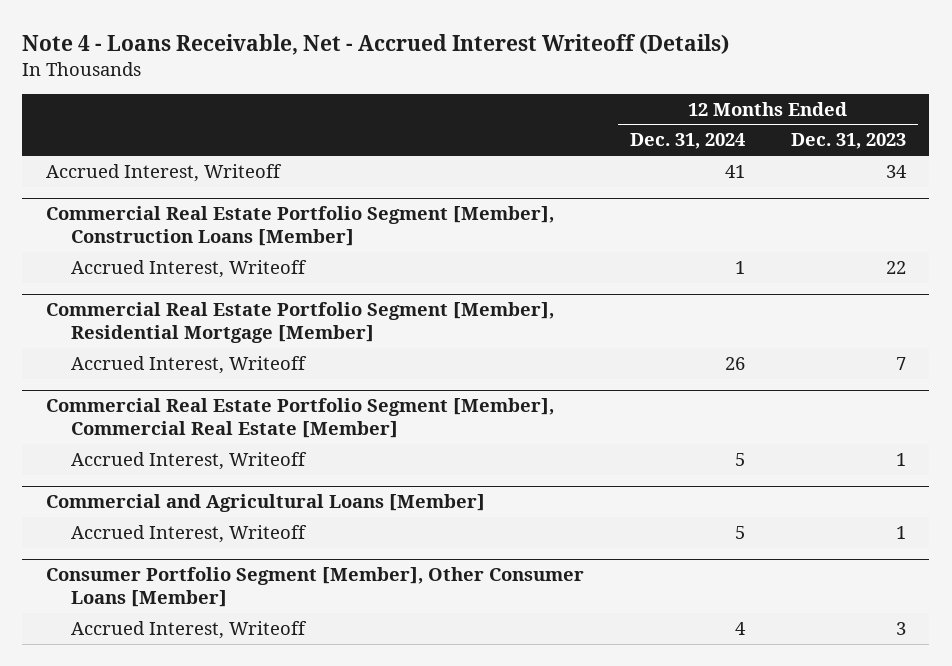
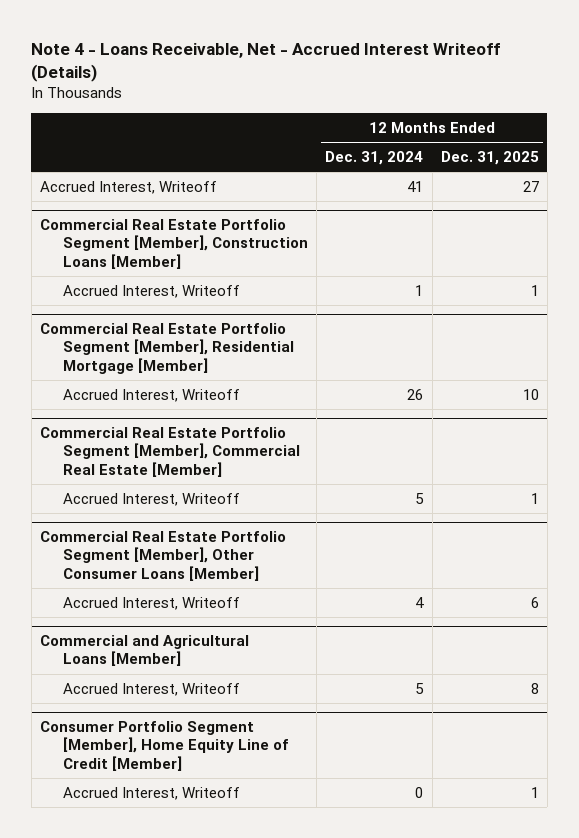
[791,133,907,150] Dec. 31, 2023 -> none
none -> [440,150,539,165] Dec. 31, 2025
none -> [40,531,287,581] Commercial Real Estate Portfolio Segment [Member], Other Consumer Loans [Member]
none -> [63,596,241,610] Accrued Interest, Writeoff
[45,567,584,608] Consumer Portfolio Segment [Member], Other Consumer Loans [Member] -> none
none -> [40,721,290,771] Consumer Portfolio Segment [Member], Home Equity Line of Credit [Member]
[734,621,746,635] 4 -> [415,786,424,798] 0

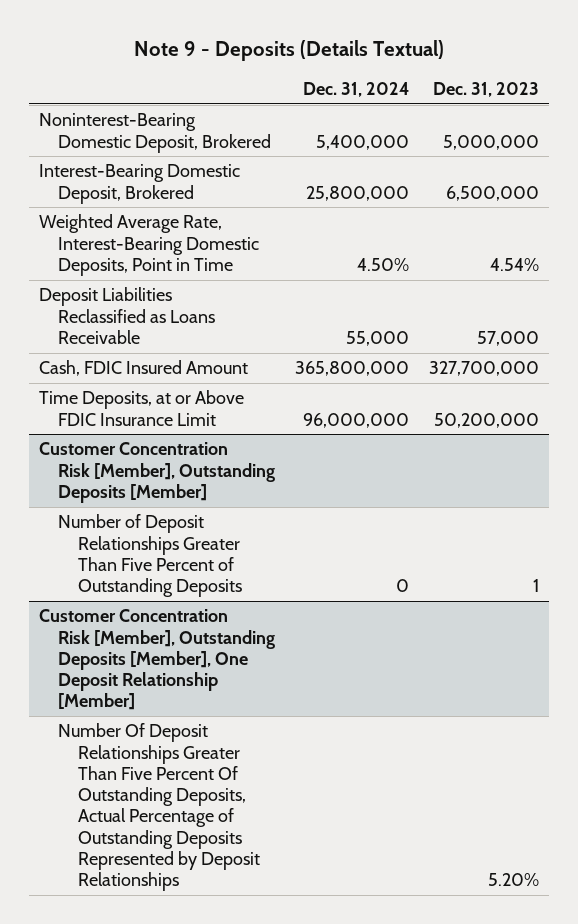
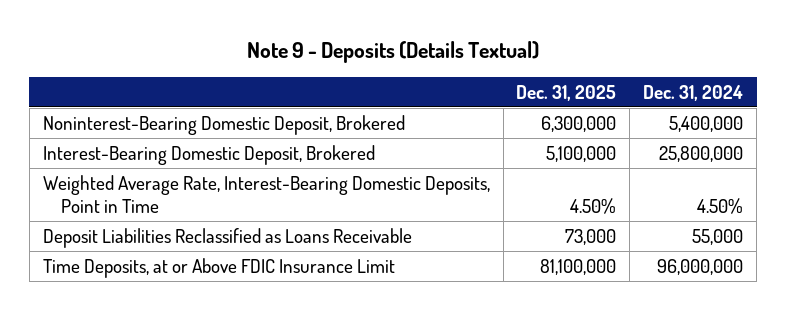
[433,82,540,98] Dec. 31, 2023 -> none
none -> [516,84,617,101] Dec. 31, 2025
[38,360,248,377] Cash, FDIC Insured Amount -> none
[38,442,276,503] Customer Concentration Risk [Member], Outstanding Deposits [Member] -> none
[58,514,243,598] Number of Deposit Relationships Greater Than Five Percent of Outstanding Deposits -> none
[38,609,276,711] Customer Concentration Risk [Member], Outstanding Deposits [Member], One Deposit Relationship [Member] -> none
[58,723,261,892] Number Of Deposit Relationships Greater Than Five Percent Of Outstanding Deposits, Actual Percentage of Outstanding Deposits Represented by Deposit Relationships -> none

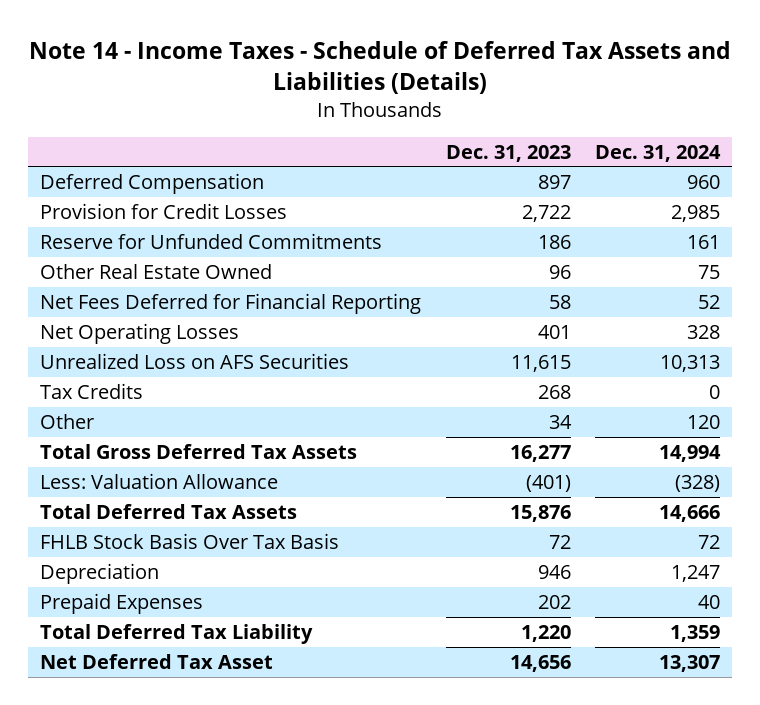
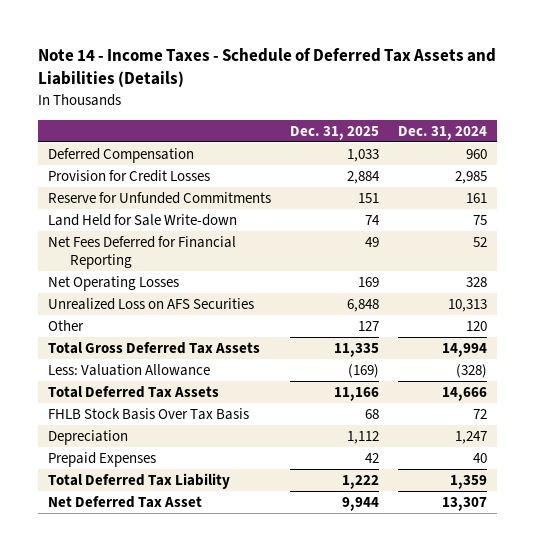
[445,144,571,162] Dec. 31, 2023 -> none
none -> [289,125,379,140] Dec. 31, 2025
[40,263,273,279] Other Real Estate Owned -> [47,214,237,227] Land Held for Sale Write-down
[40,382,144,399] Tax Credits -> none

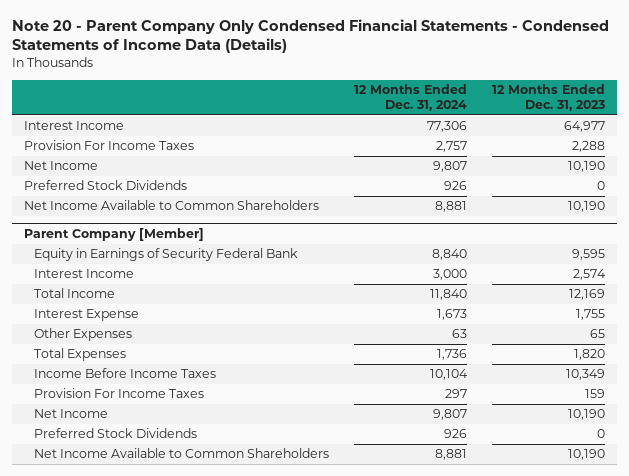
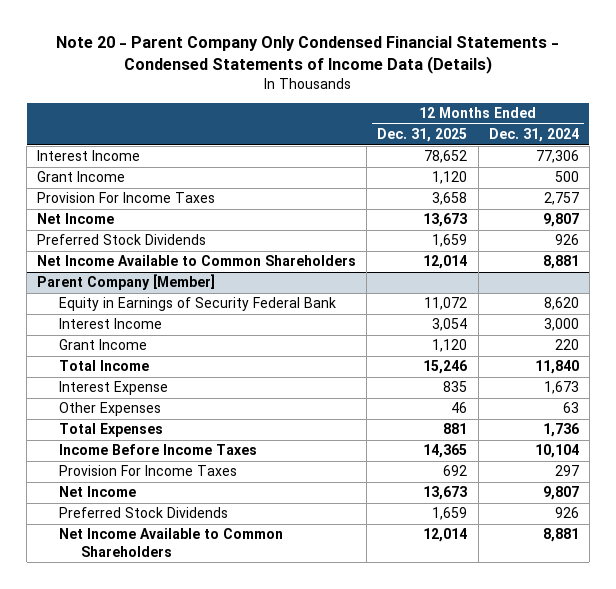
[491,84,605,112] 12 Months Ended Dec. 31, 2023 -> none
none -> [377,128,468,143] Dec. 31, 2025
none -> [37,171,126,183] Grant Income
[432,249,468,261] 8,840 -> [543,297,579,311] 8,620
none -> [59,339,148,351] Grant Income

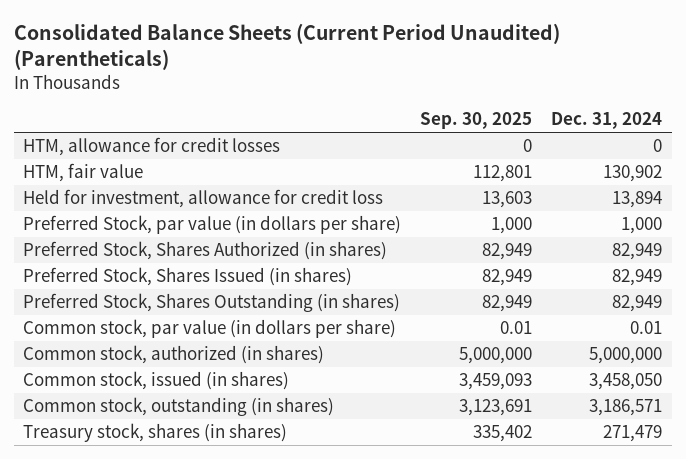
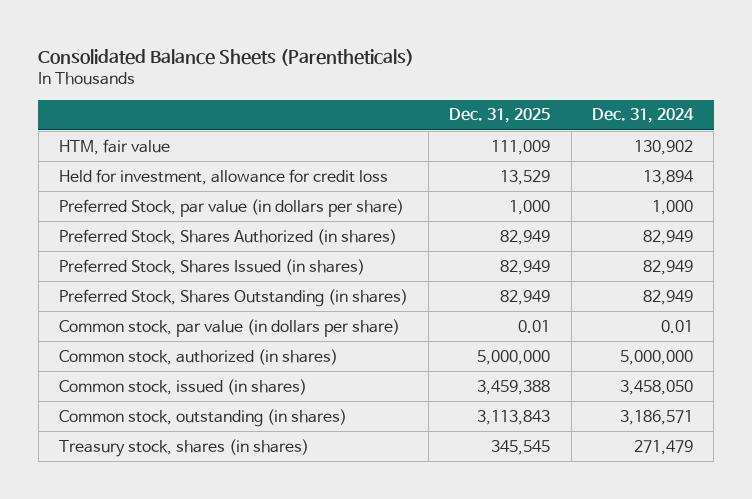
[14,23,561,71] Consolidated Balance Sheets (Current Period Unaudited) (Parentheticals) -> [38,48,415,66] Consolidated Balance Sheets (Parentheticals)
[420,112,533,130] Sep. 30, 2025 -> none
none -> [449,108,551,124] Dec. 31, 2025
[23,137,281,157] HTM, allowance for credit losses -> none

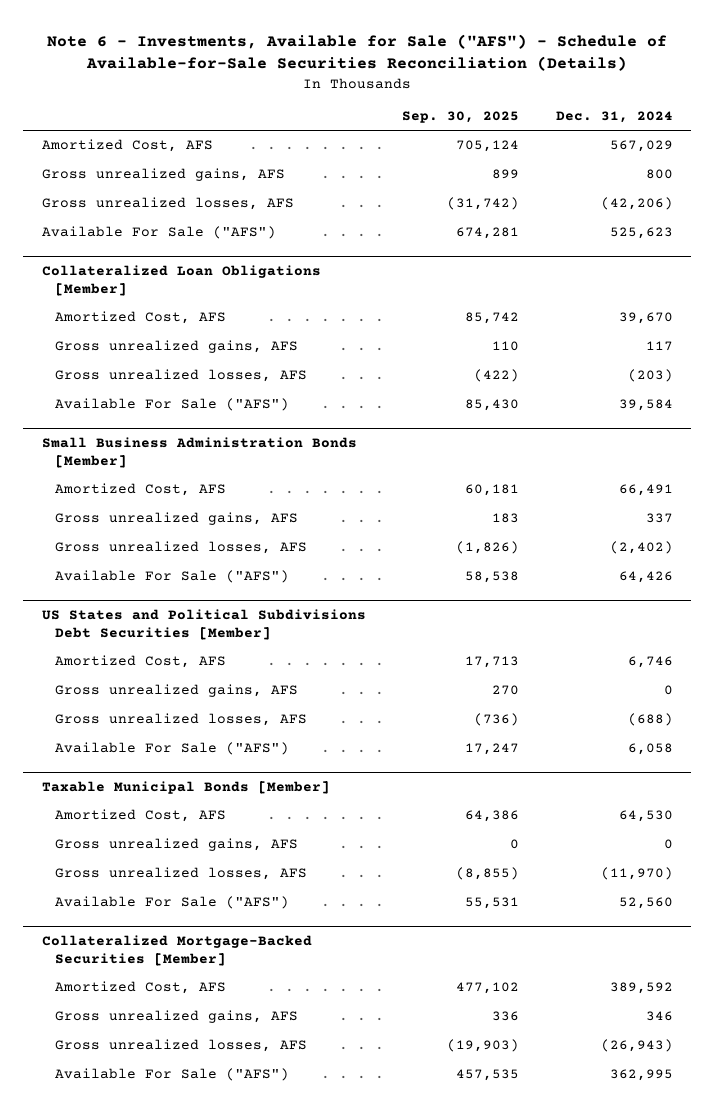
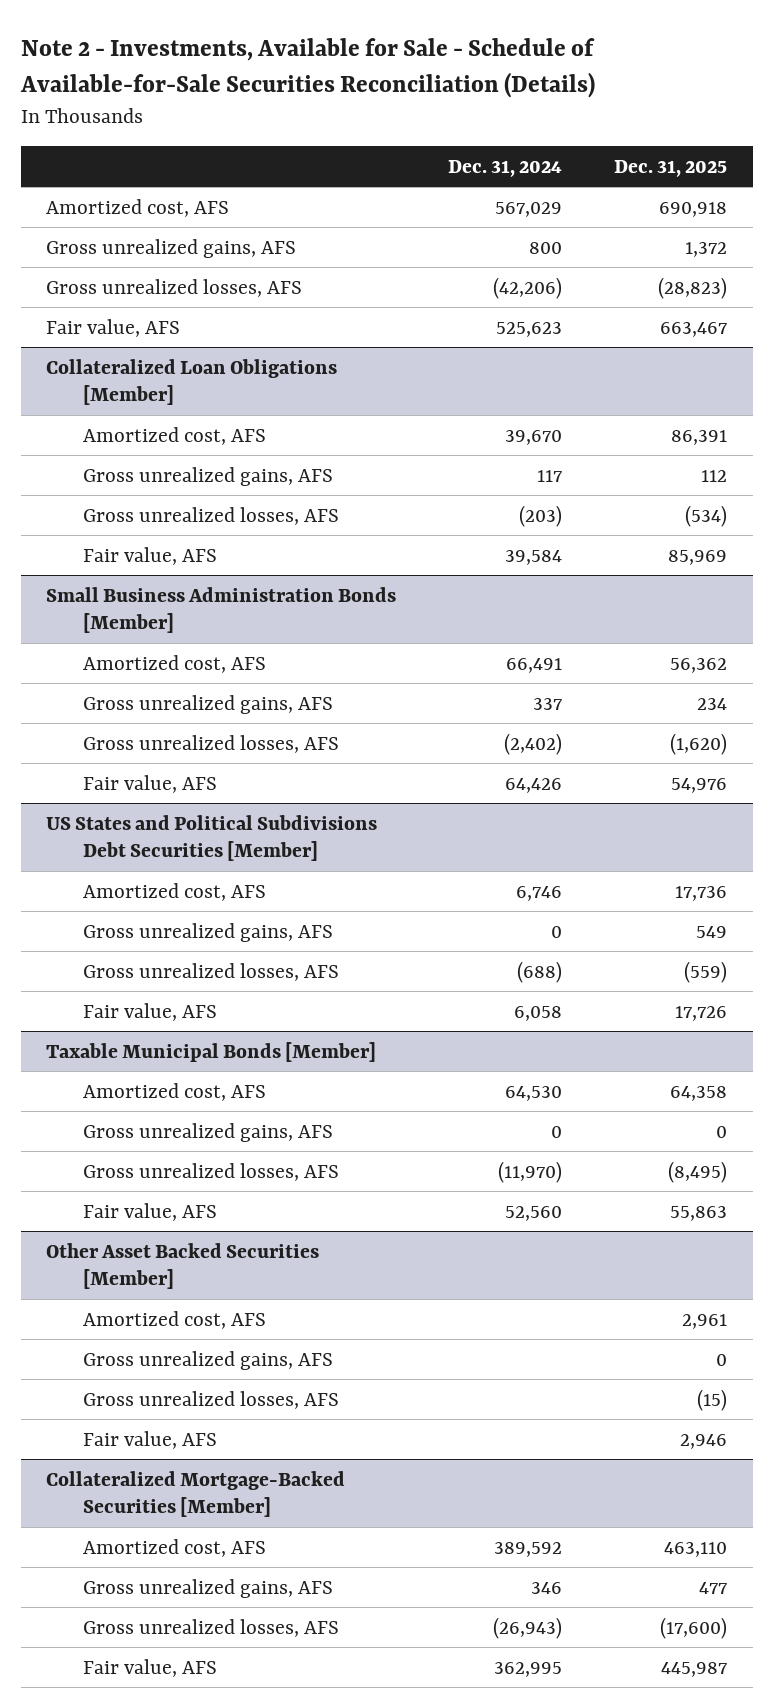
[47,33,668,72] Note 6 - Investments, Available for Sale ("AFS") - Schedule of Available-for-Sale Securities Reconciliation (Details) -> [19,38,595,99] Note 2 - Investments, Available for Sale - Schedule of Available-for-Sale Securities Reconciliation (Details)
[402,111,520,124] Sep. 30, 2025 -> none
none -> [614,159,728,177] Dec. 31, 2025
[41,139,213,153] Amortized Cost, AFS -> [46,198,230,217] Amortized cost, AFS
[41,226,276,240] Available For Sale ("AFS") -> [46,318,181,337] Fair value, AFS
[55,311,227,325] Amortized Cost, AFS -> [83,426,267,445] Amortized cost, AFS
[55,398,290,412] Available For Sale ("AFS") -> [83,546,218,565] Fair value, AFS
[55,483,227,497] Amortized Cost, AFS -> [83,654,267,673] Amortized cost, AFS
[55,570,290,584] Available For Sale ("AFS") -> [83,774,218,793] Fair value, AFS
[55,655,227,669] Amortized Cost, AFS -> [83,882,267,901] Amortized cost, AFS
[55,742,290,756] Available For Sale ("AFS") -> [83,1002,218,1021] Fair value, AFS
[55,809,227,823] Amortized Cost, AFS -> [83,1082,267,1101] Amortized cost, AFS
[55,896,290,910] Available For Sale ("AFS") -> [83,1202,218,1221] Fair value, AFS
none -> [46,1242,320,1290] Other Asset Backed Securities [Member]
none -> [83,1310,267,1329] Amortized cost, AFS
none -> [83,1350,334,1370] Gross unrealized gains, AFS
none -> [83,1390,340,1409] Gross unrealized losses, AFS
none -> [83,1430,218,1449] Fair value, AFS
[55,981,227,995] Amortized Cost, AFS -> [83,1538,267,1557] Amortized cost, AFS
[55,1068,290,1082] Available For Sale ("AFS") -> [83,1658,218,1677] Fair value, AFS

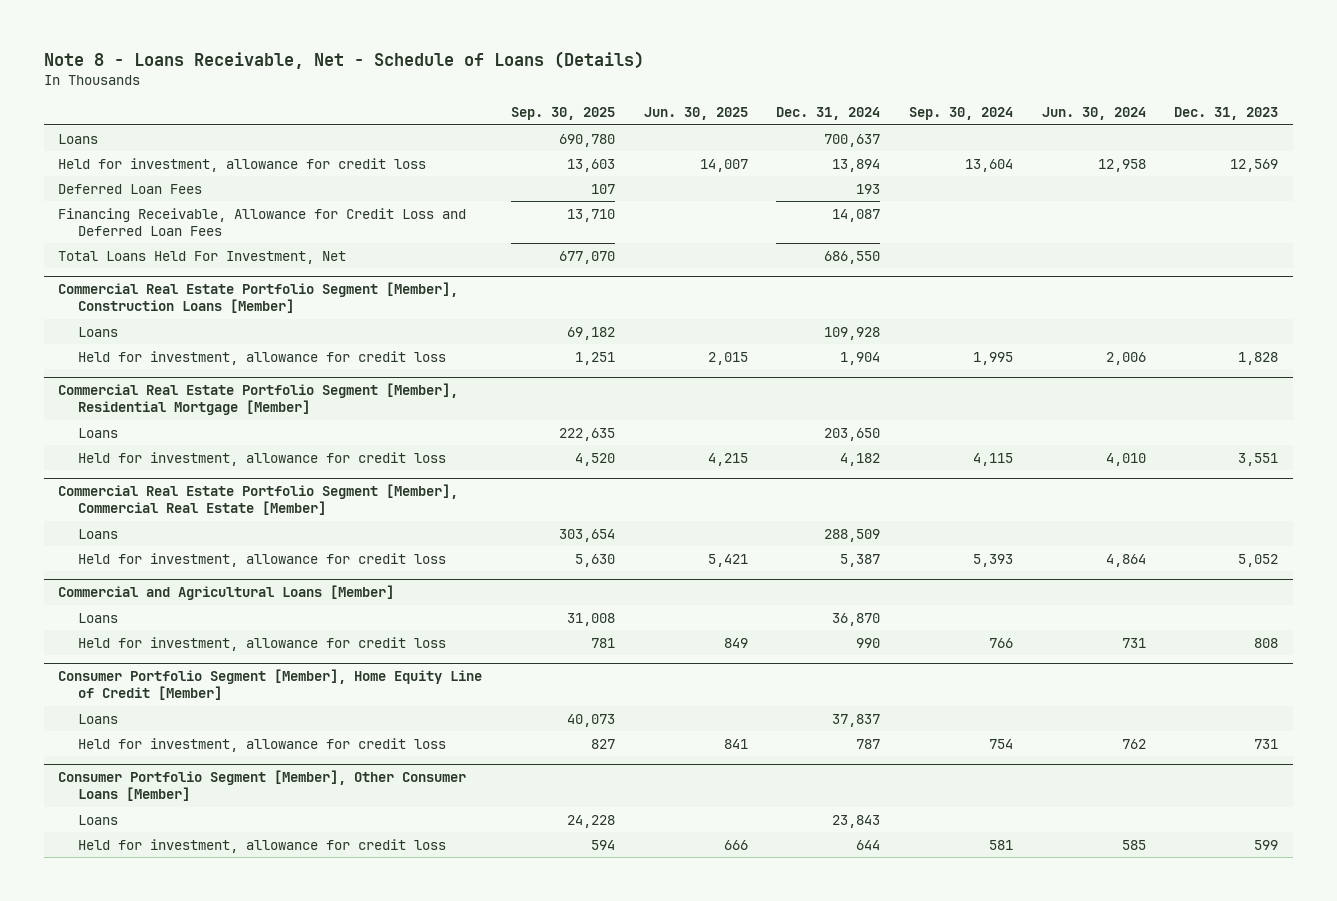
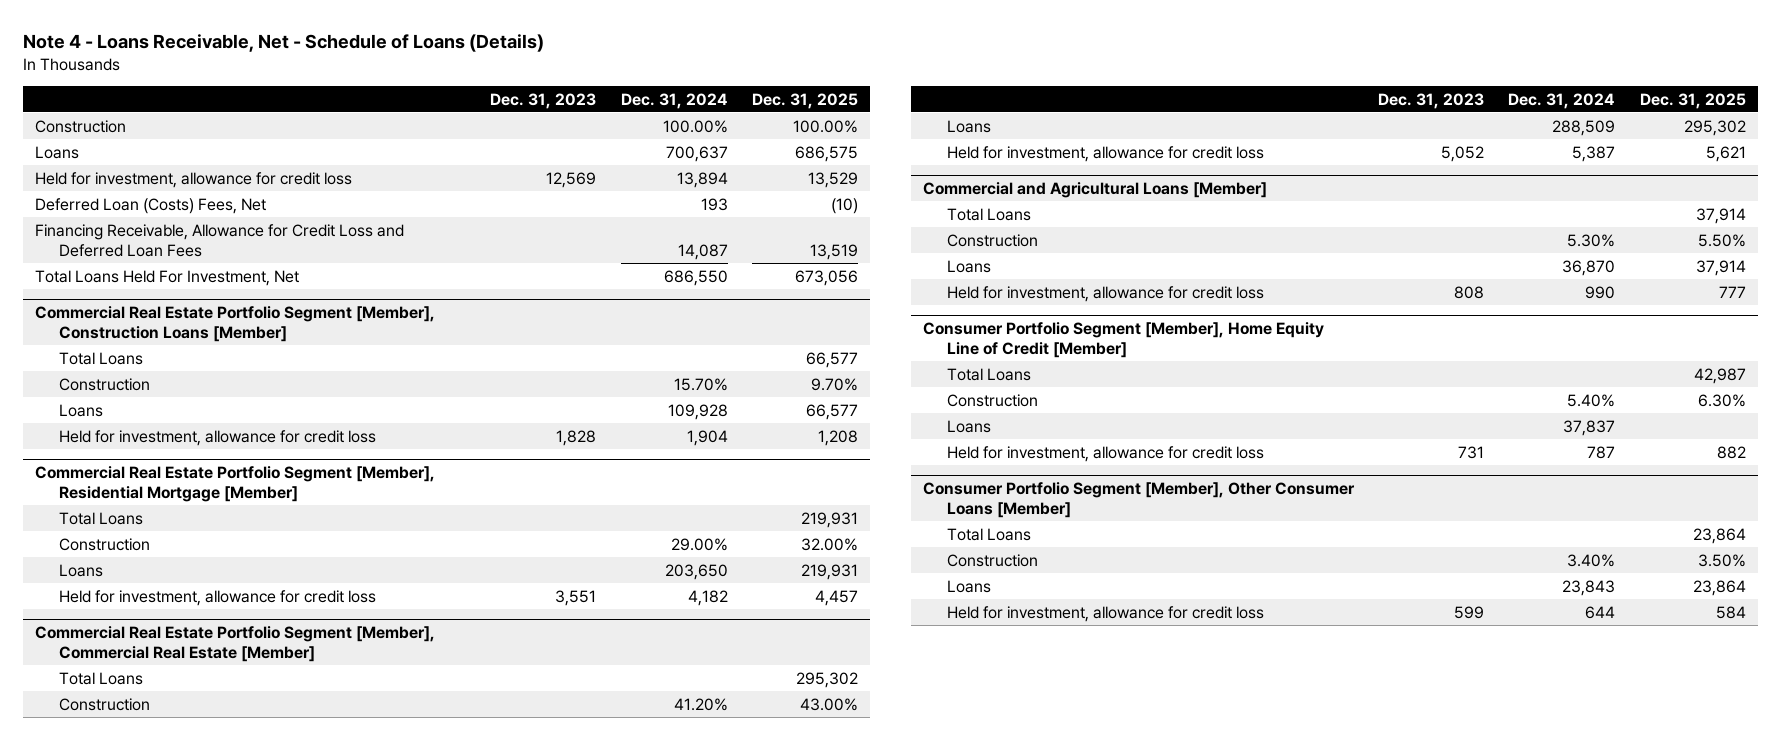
[43,50,644,69] Note 8 - Loans Receivable, Net - Schedule of Loans (Details) -> [22,34,544,53] Note 4 - Loans Receivable, Net - Schedule of Loans (Details)
[511,107,616,121] Sep. 30, 2025 -> none
[643,107,748,121] Jun. 30, 2025 -> none
[909,107,1014,121] Sep. 30, 2024 -> none
[1041,107,1146,121] Jun. 30, 2024 -> none
none -> [752,92,859,109] Dec. 31, 2025
none -> [35,119,127,133] Construction
[58,183,203,194] Deferred Loan Fees -> [35,197,267,214] Deferred Loan (Costs) Fees, Net
none -> [59,351,144,365] Total Loans
none -> [59,377,151,391] Construction
none -> [59,511,144,525] Total Loans
none -> [59,537,151,551] Construction
none -> [59,671,144,685] Total Loans
none -> [59,697,151,711] Construction
none -> [946,207,1031,221] Total Loans
none -> [946,233,1038,247] Construction
none -> [946,367,1031,381] Total Loans
none -> [946,393,1038,407] Construction
none -> [946,527,1031,541] Total Loans
none -> [946,553,1038,567] Construction

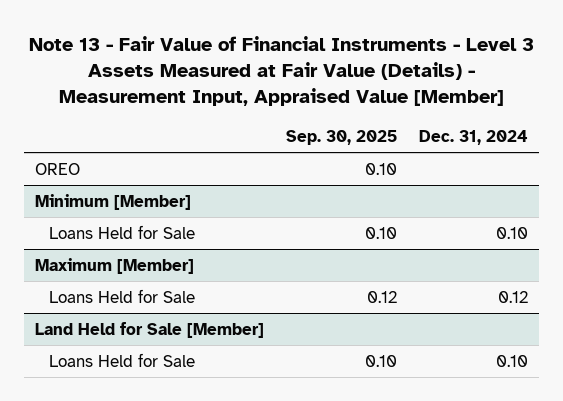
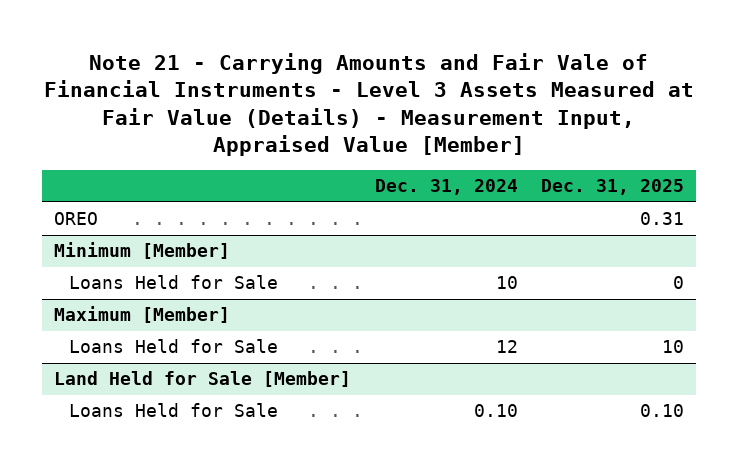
[28,35,534,107] Note 13 - Fair Value of Financial Instruments - Level 3 Assets Measured at Fair Value (Details) - Measurement Input, Appraised Value [Member] -> [44,52,695,157] Note 21 - Carrying Amounts and Fair Vale of Financial Instruments - Level 3 Assets Measured at Fair Value (Details) - Measurement Input, Appraised Value [Member]
[286,130,398,146] Sep. 30, 2025 -> none
none -> [541,179,685,196] Dec. 31, 2025
[495,226,528,239] 0.10 -> [495,276,518,290] 10
[497,290,528,303] 0.12 -> [495,340,518,354] 12

